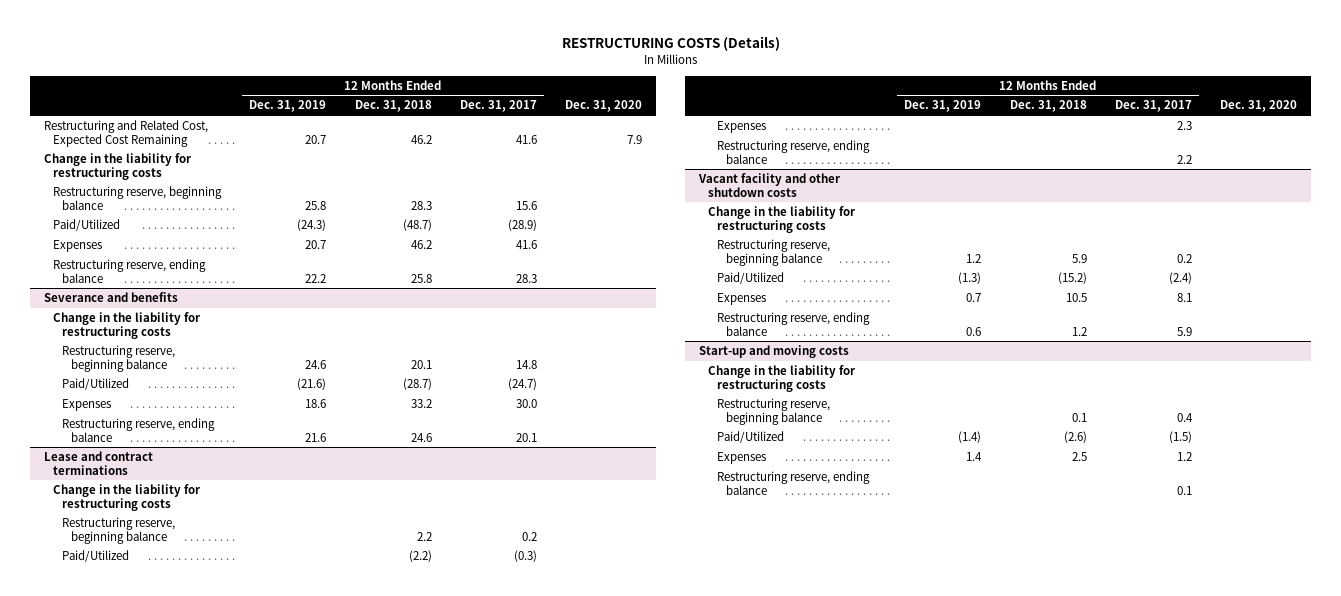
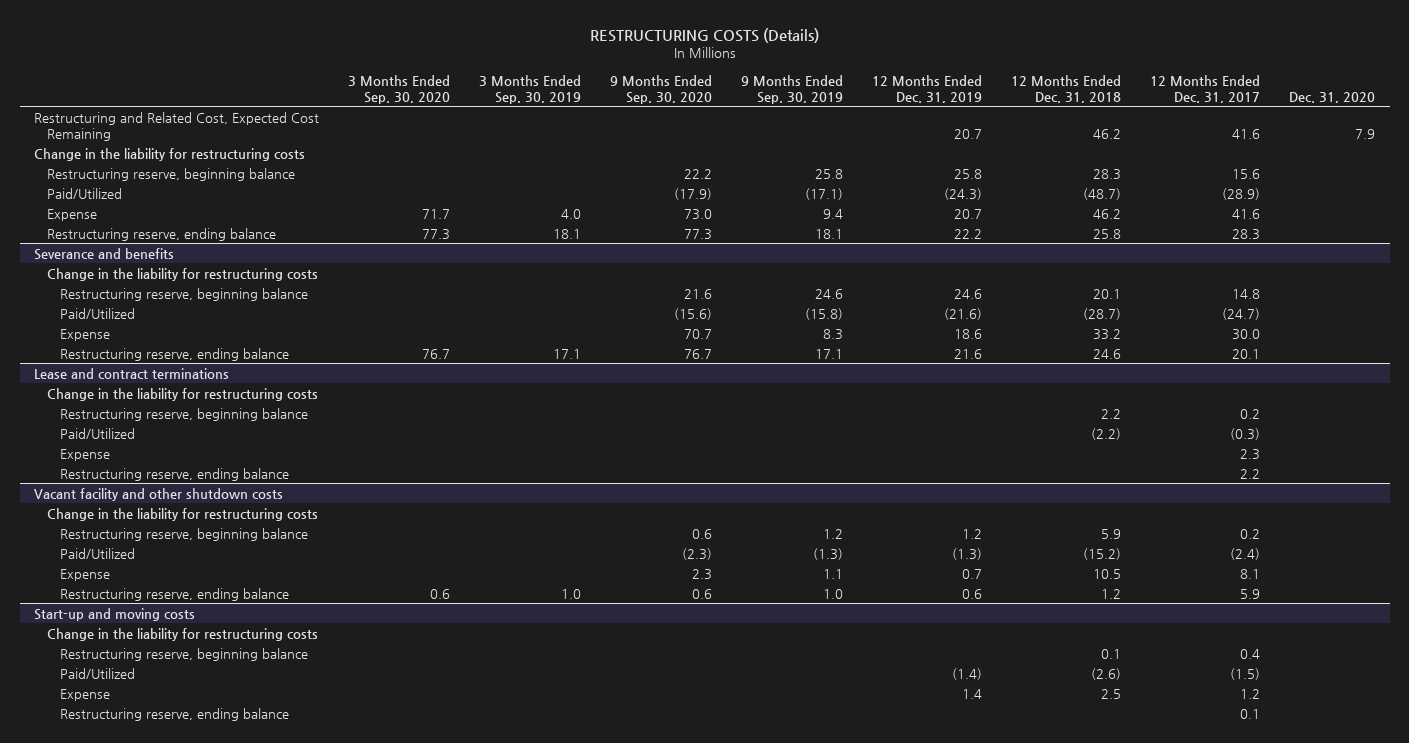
none -> [348,74,451,104] 3 Months Ended Sep. 30, 2020
none -> [479,74,582,104] 3 Months Ended Sep. 30, 2019
none -> [610,74,713,104] 9 Months Ended Sep. 30, 2020
none -> [741,74,844,104] 9 Months Ended Sep. 30, 2019
[53,240,103,253] Expenses -> [47,208,98,221] Expense
[61,399,111,412] Expenses -> [60,328,111,341] Expense
[716,121,766,134] Expenses -> [60,448,111,461] Expense
[716,293,766,306] Expenses -> [60,568,111,581] Expense
[716,452,766,465] Expenses -> [60,688,111,701] Expense

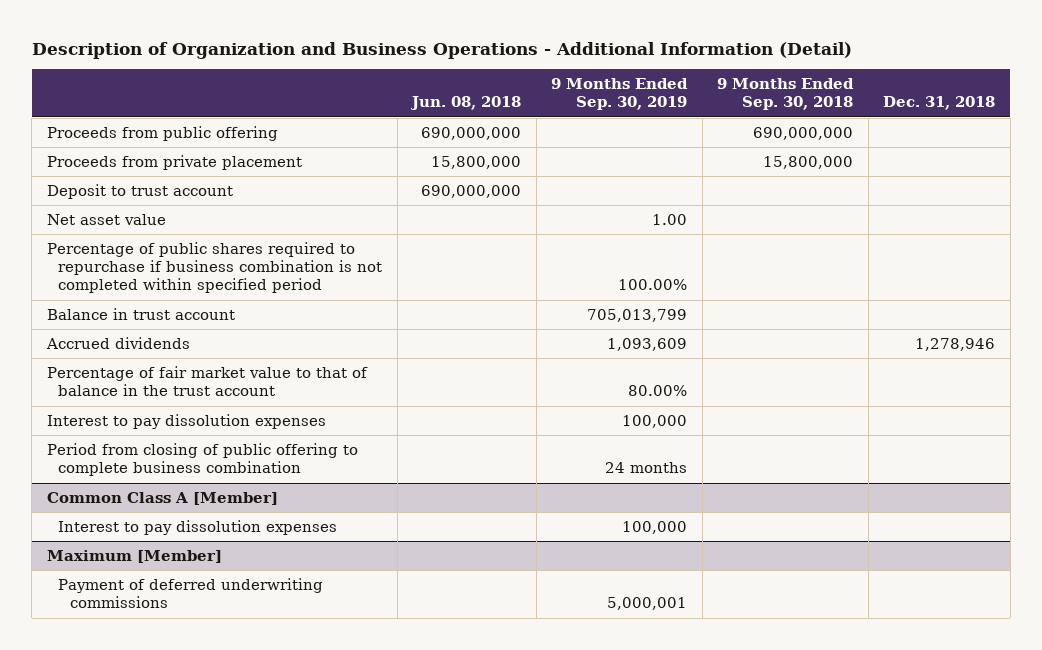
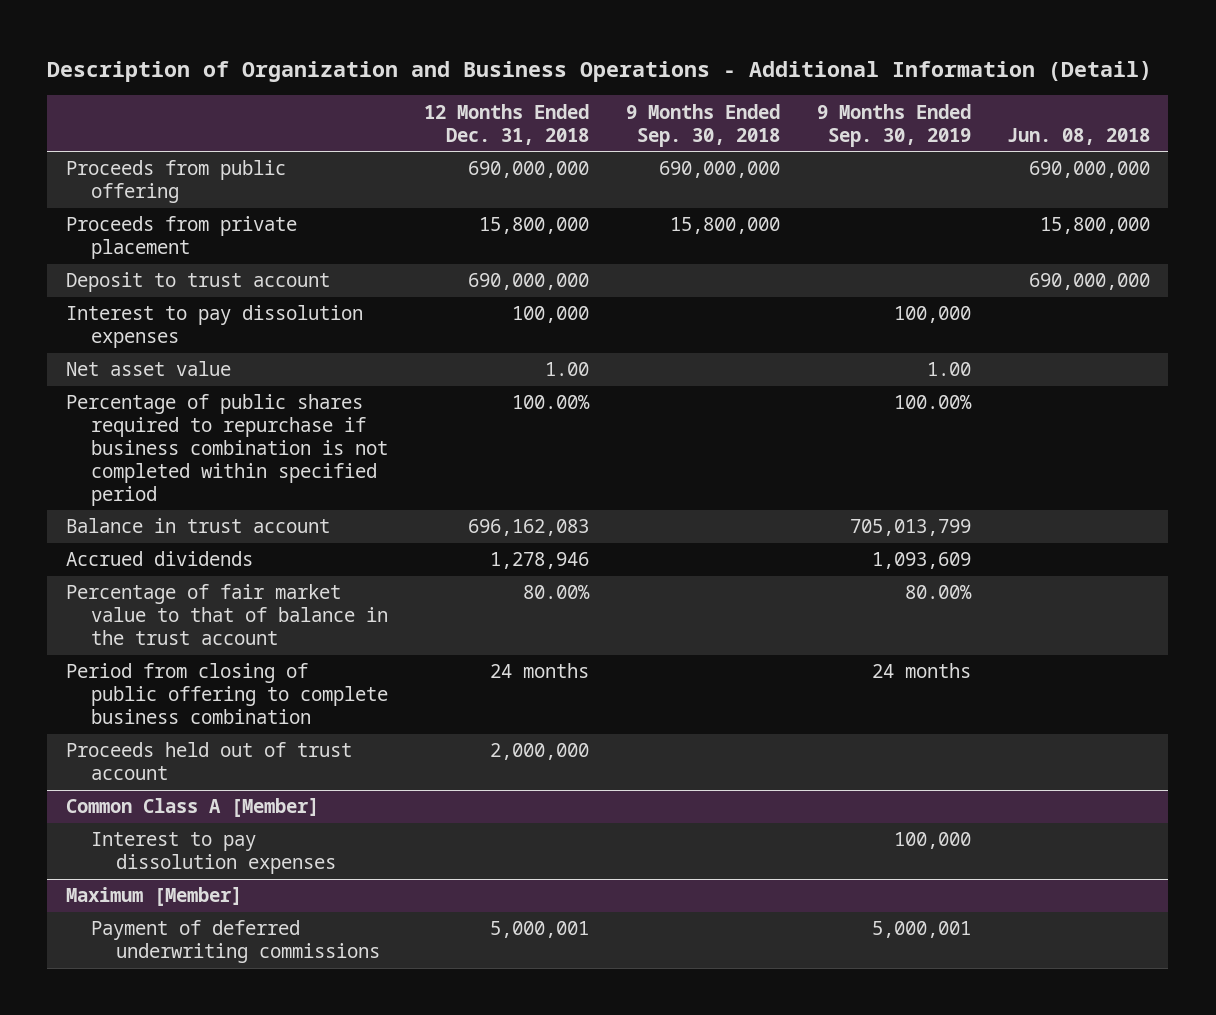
[883,96,996,111] Dec. 31, 2018 -> none
none -> [424,103,590,145] 12 Months Ended Dec. 31, 2018
[46,414,326,430] Interest to pay dissolution expenses -> [65,305,363,349] Interest to pay dissolution expenses
none -> [65,742,352,781] Proceeds held out of trust account

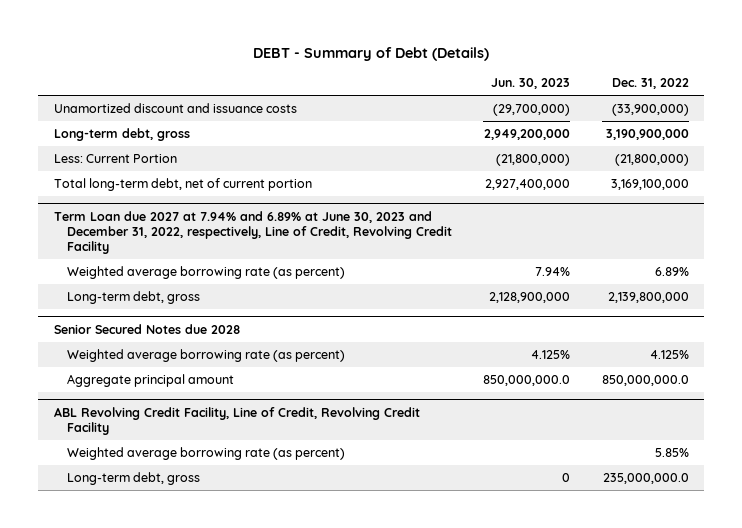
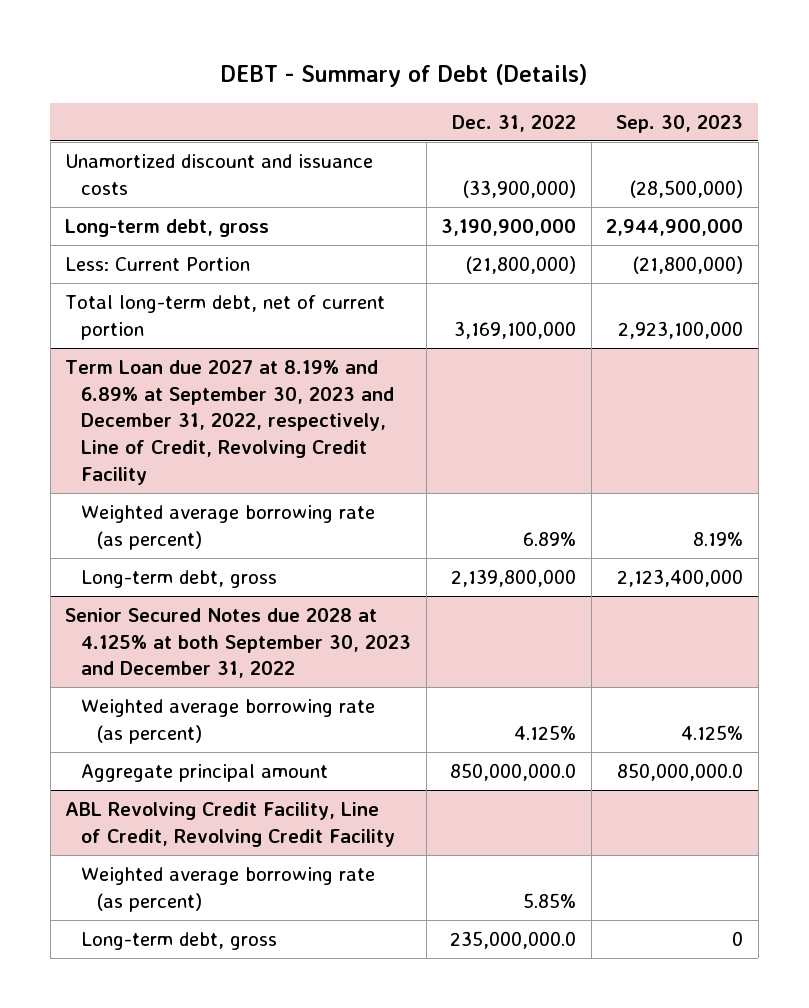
[491,78,571,90] Jun. 30, 2023 -> none
none -> [616,114,744,133] Sep. 30, 2023
[53,210,452,254] Term Loan due 2027 at 7.94% and 6.89% at June 30, 2023 and December 31, 2022, respectively, Line of Credit, Revolving Credit Facility -> [65,360,394,485] Term Loan due 2027 at 8.19% and 6.89% at September 30, 2023 and December 31, 2022, respectively, Line of Credit, Revolving Credit Facility
[53,323,240,334] Senior Secured Notes due 2028 -> [65,608,411,679] Senior Secured Notes due 2028 at 4.125% at both September 30, 2023 and December 31, 2022

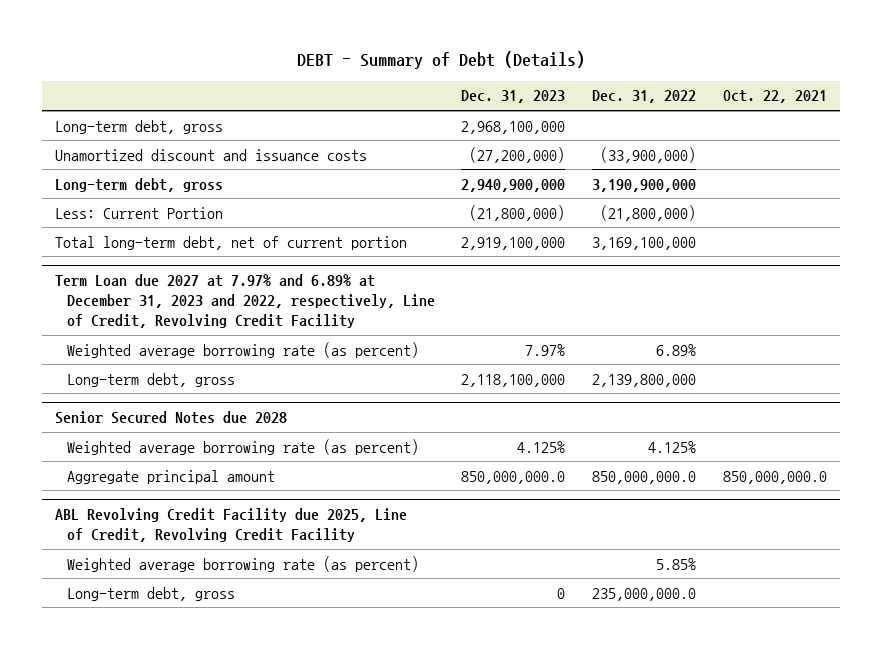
[616,114,744,133] Sep. 30, 2023 -> none
none -> [461,90,566,104] Dec. 31, 2023
none -> [722,90,827,104] Oct. 22, 2021
none -> [54,119,223,134] Long-term debt, gross
[65,360,394,485] Term Loan due 2027 at 8.19% and 6.89% at September 30, 2023 and December 31, 2022, respectively, Line of Credit, Revolving Credit Facility -> [54,274,435,329] Term Loan due 2027 at 7.97% and 6.89% at December 31, 2023 and 2022, respectively, Line of Credit, Revolving Credit Facility
[65,608,411,679] Senior Secured Notes due 2028 at 4.125% at both September 30, 2023 and December 31, 2022 -> [54,411,287,425] Senior Secured Notes due 2028
[65,802,395,847] ABL Revolving Credit Facility, Line of Credit, Revolving Credit Facility -> [54,508,407,543] ABL Revolving Credit Facility due 2025, Line of Credit, Revolving Credit Facility

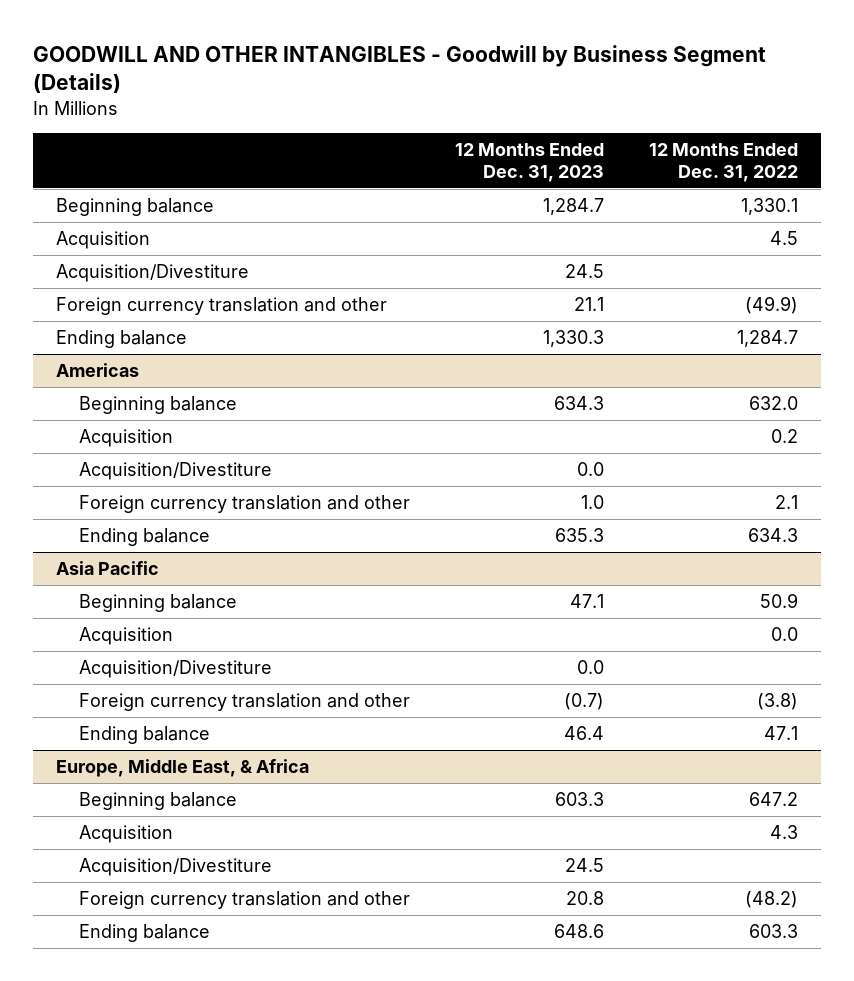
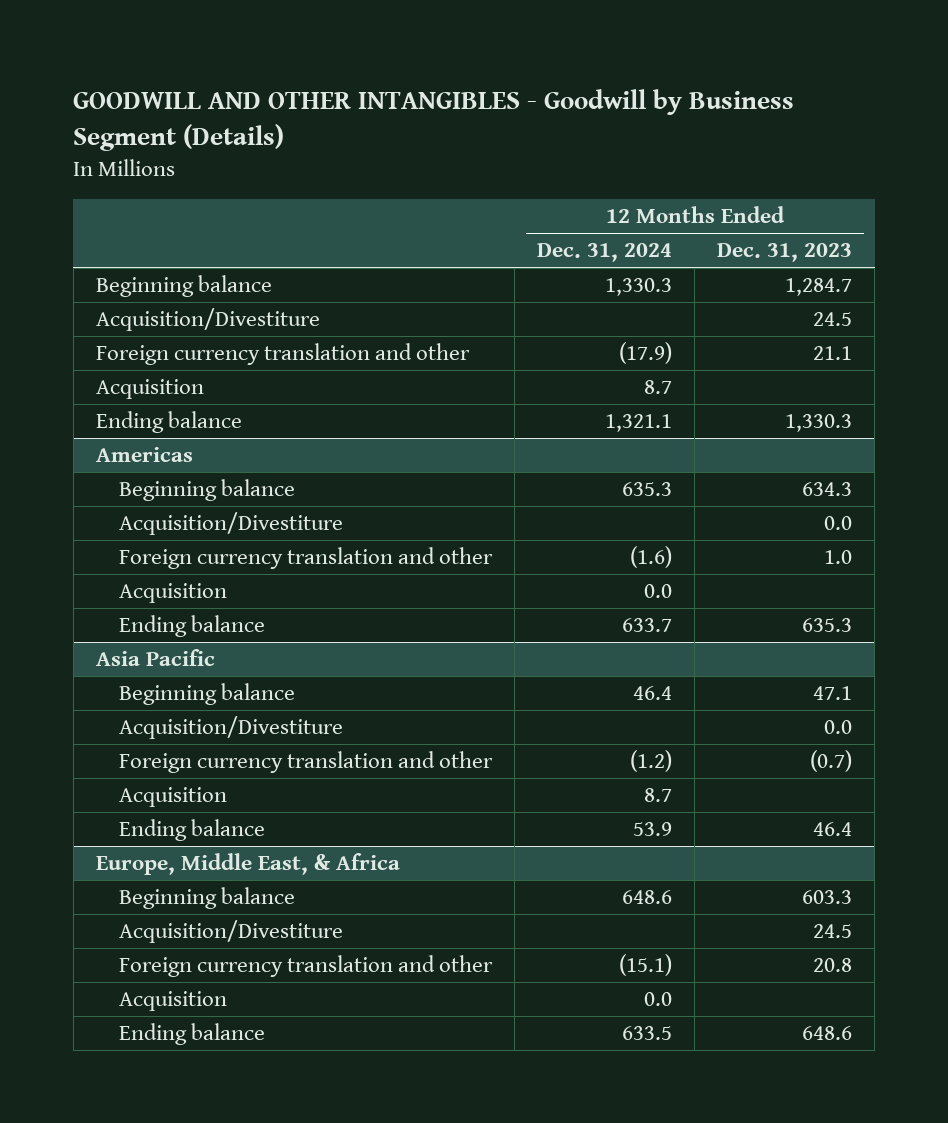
[649,143,799,183] 12 Months Ended Dec. 31, 2022 -> none
none -> [537,243,673,263] Dec. 31, 2024
[56,231,151,250] Acquisition -> [95,379,204,400] Acquisition
[78,429,173,448] Acquisition -> [118,583,227,604] Acquisition
[78,627,173,646] Acquisition -> [118,787,227,808] Acquisition
[78,825,173,844] Acquisition -> [118,991,227,1012] Acquisition

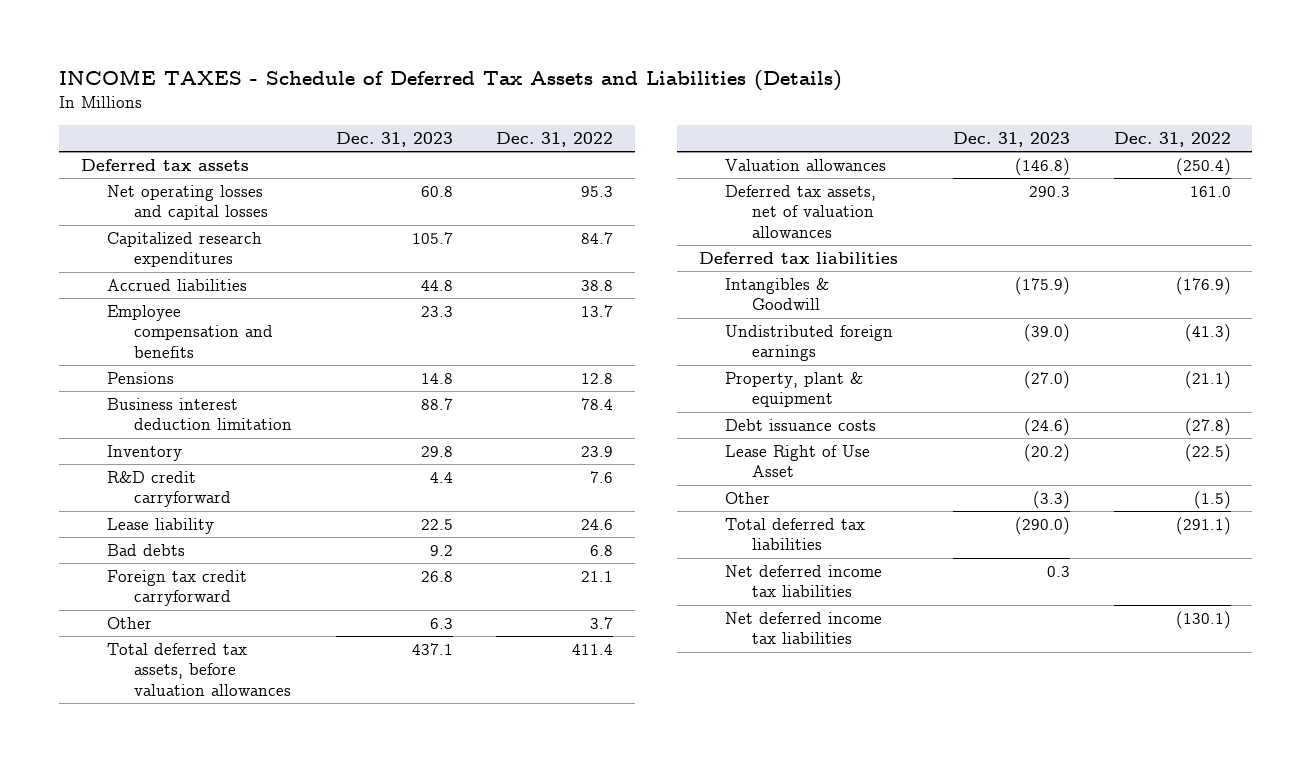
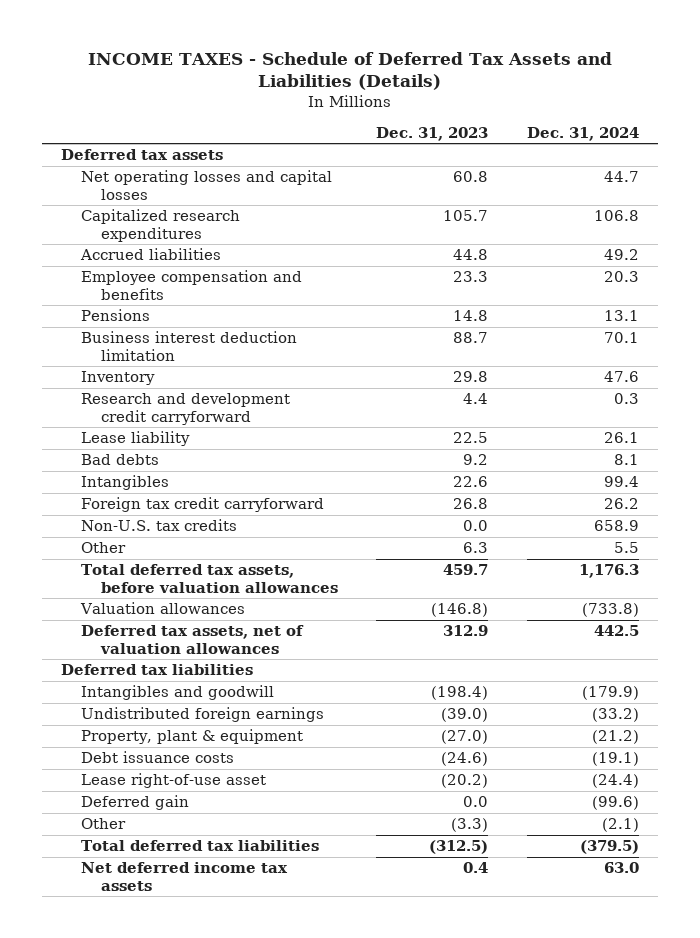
[495,131,613,147] Dec. 31, 2022 -> none
none -> [526,126,639,141] Dec. 31, 2024
[107,470,232,508] R&D credit carryforward -> [81,393,291,425] Research and development credit carryforward
none -> [81,475,170,491] Intangibles
none -> [81,519,238,532] Non-U.S. tax credits
[411,642,453,655] 437.1 -> [443,564,489,576] 459.7
[1029,185,1071,197] 290.3 -> [443,625,489,637] 312.9
[725,277,830,311] Intangibles & Goodwill -> [81,685,275,701] Intangibles and goodwill
[1015,276,1071,295] (175.9) -> [431,686,489,701] (198.4)
[725,444,871,478] Lease Right of Use Asset -> [81,773,267,789] Lease right-of-use asset
none -> [81,795,190,811] Deferred gain
[725,611,883,645] Net deferred income tax liabilities -> none
[1015,516,1071,535] (290.0) -> [429,840,489,855] (312.5)
[725,564,883,598] Net deferred income tax liabilities -> [81,862,289,891] Net deferred income tax assets
[1047,565,1071,577] 0.3 -> [463,862,489,874] 0.4

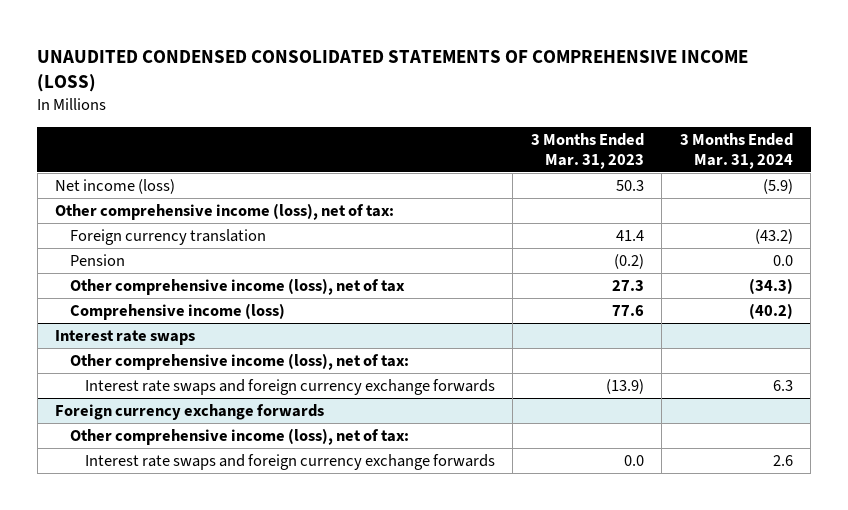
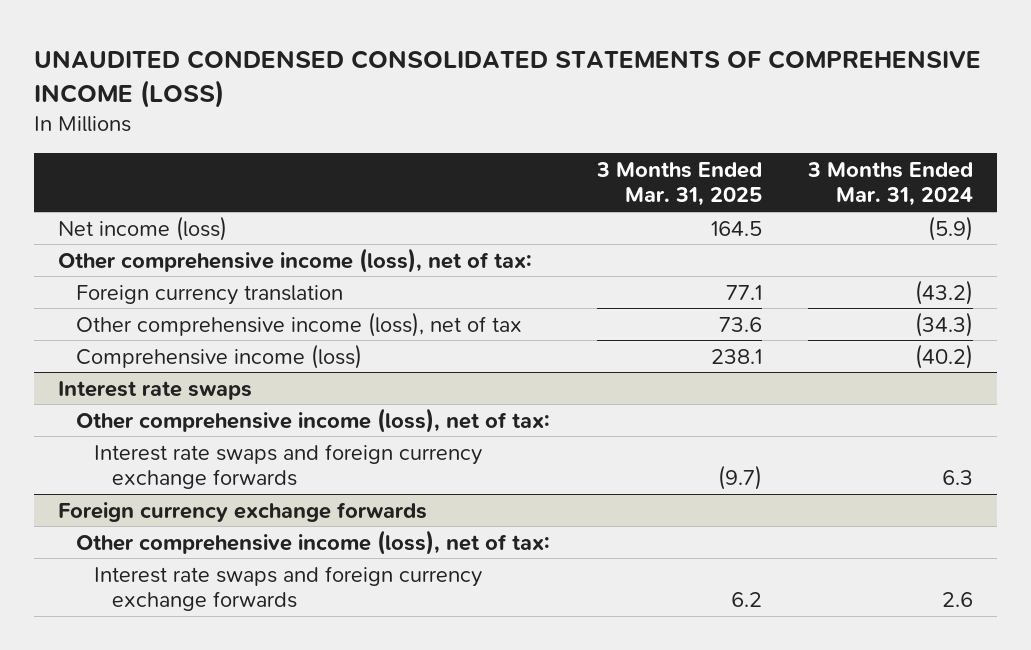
[530,132,644,169] 3 Months Ended Mar. 31, 2023 -> none
none -> [595,161,762,207] 3 Months Ended Mar. 31, 2025
[69,253,125,266] Pension -> none

